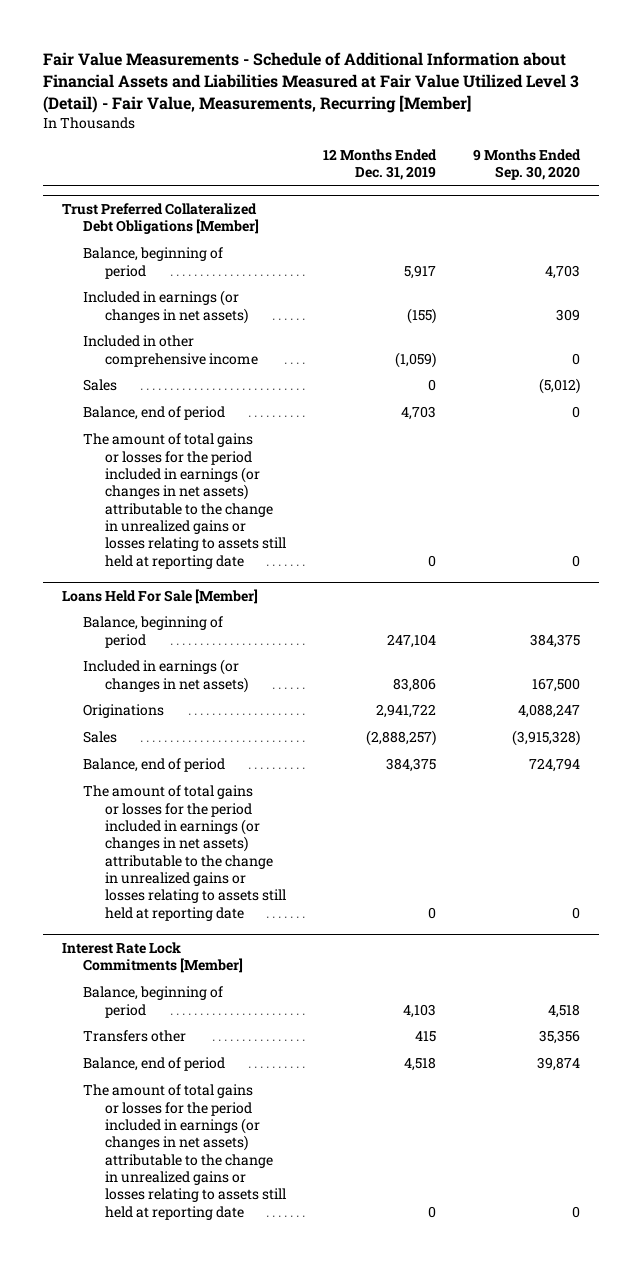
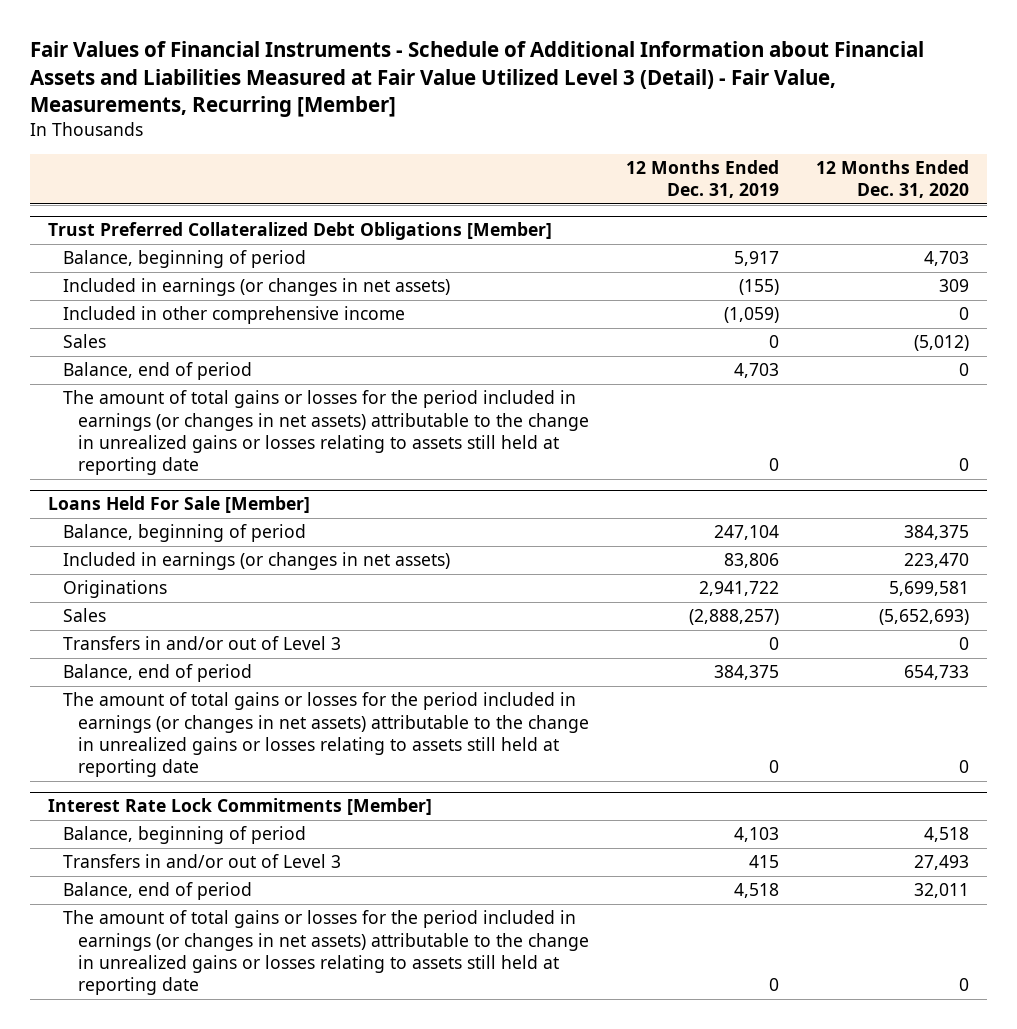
[43,51,580,113] Fair Value Measurements - Schedule of Additional Information about Financial Assets and Liabilities Measured at Fair Value Utilized Level 3 (Detail) - Fair Value, Measurements, Recurring [Member] -> [29,41,924,118] Fair Values of Financial Instruments - Schedule of Additional Information about Financial Assets and Liabilities Measured at Fair Value Utilized Level 3 (Detail) - Fair Value, Measurements, Recurring [Member]
[473,148,582,181] 9 Months Ended Sep. 30, 2020 -> none
none -> [815,160,969,199] 12 Months Ended Dec. 31, 2020
none -> [63,636,342,651] Transfers in and/or out of Level 3
[83,1030,187,1043] Transfers other -> [63,854,342,869] Transfers in and/or out of Level 3

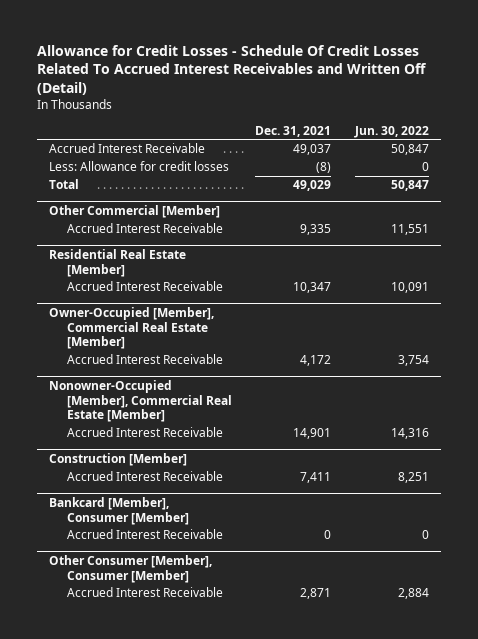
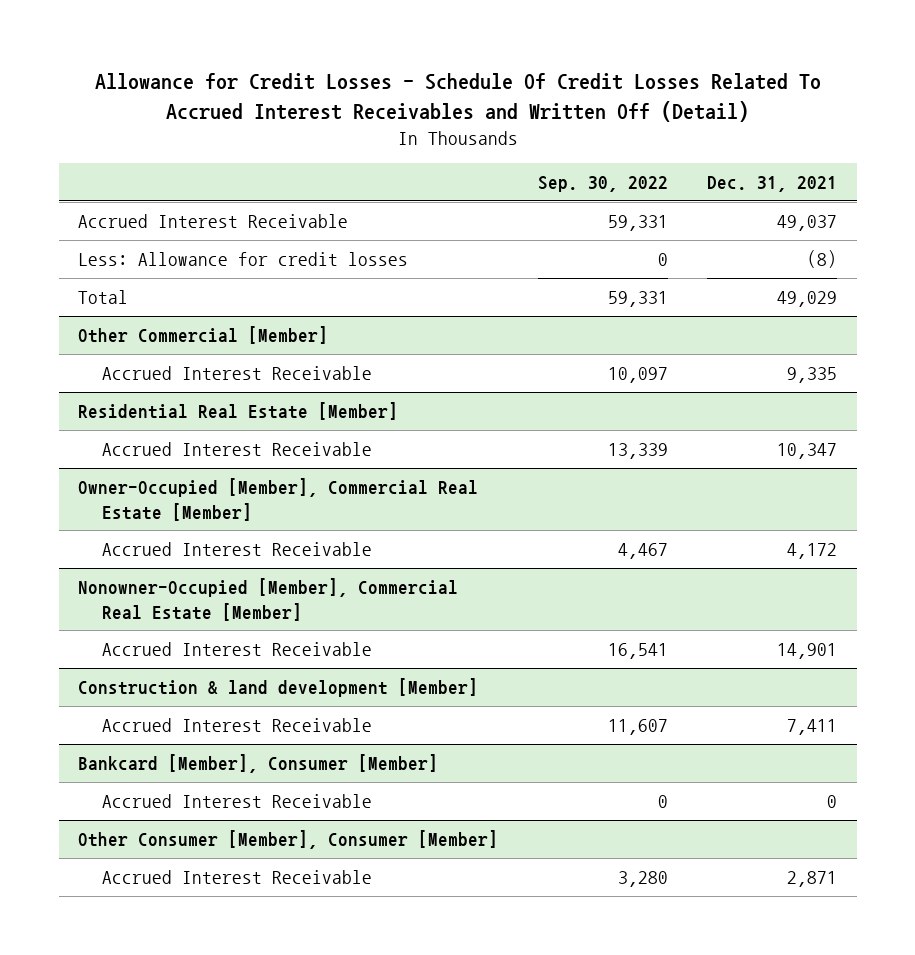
[354,125,430,138] Jun. 30, 2022 -> none
none -> [537,175,668,192] Sep. 30, 2022
[49,452,188,466] Construction [Member] -> [78,678,479,698] Construction & land development [Member]

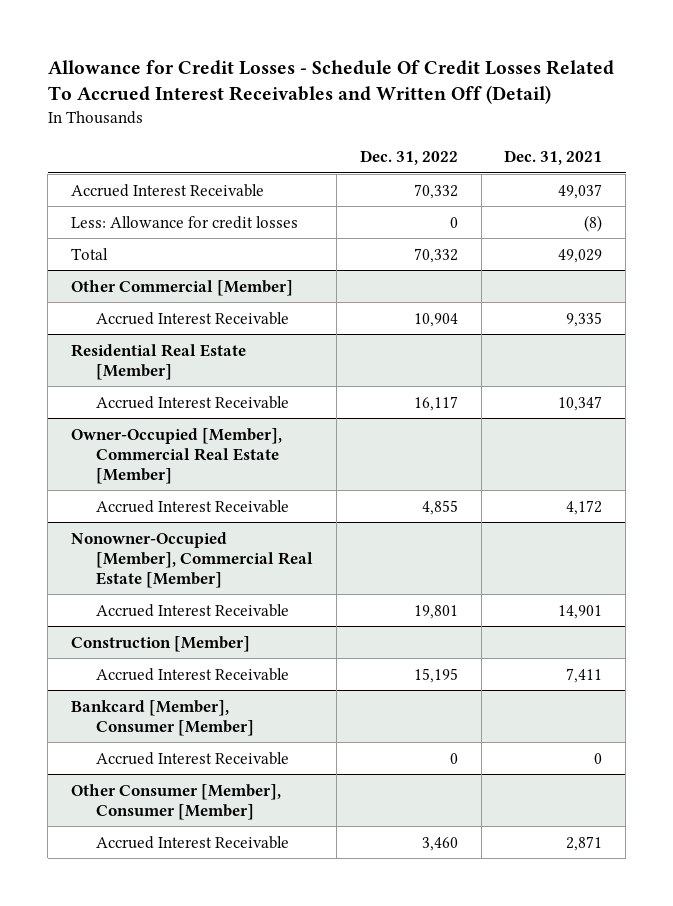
[537,175,668,192] Sep. 30, 2022 -> none
none -> [359,150,458,166] Dec. 31, 2022
[78,678,479,698] Construction & land development [Member] -> [70,635,250,652] Construction [Member]

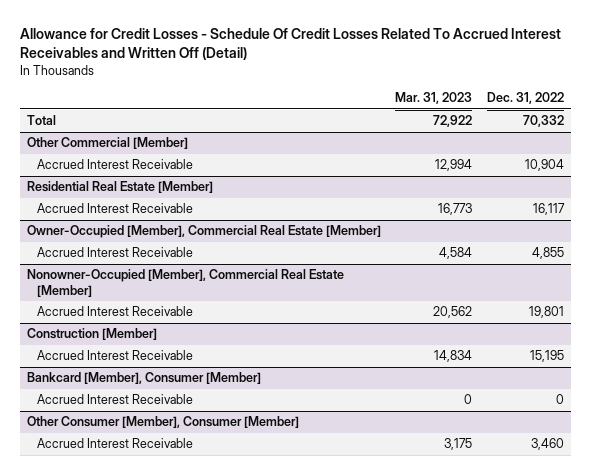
[504,150,603,166] Dec. 31, 2021 -> none
none -> [395,92,473,105] Mar. 31, 2023
[70,183,264,197] Accrued Interest Receivable -> none
[70,215,298,229] Less: Allowance for credit losses -> none

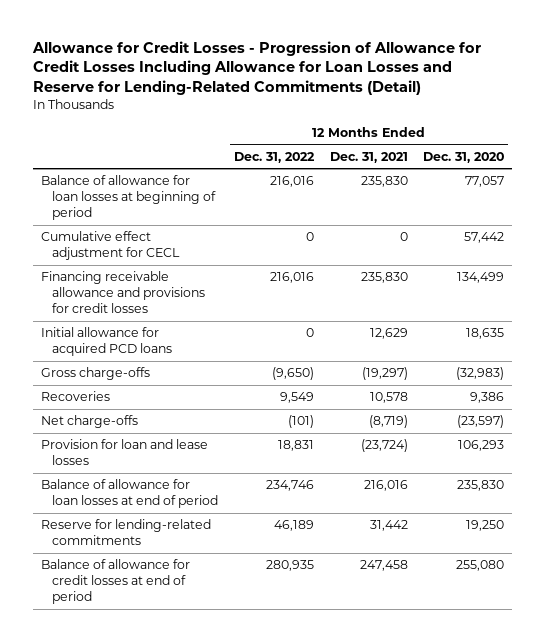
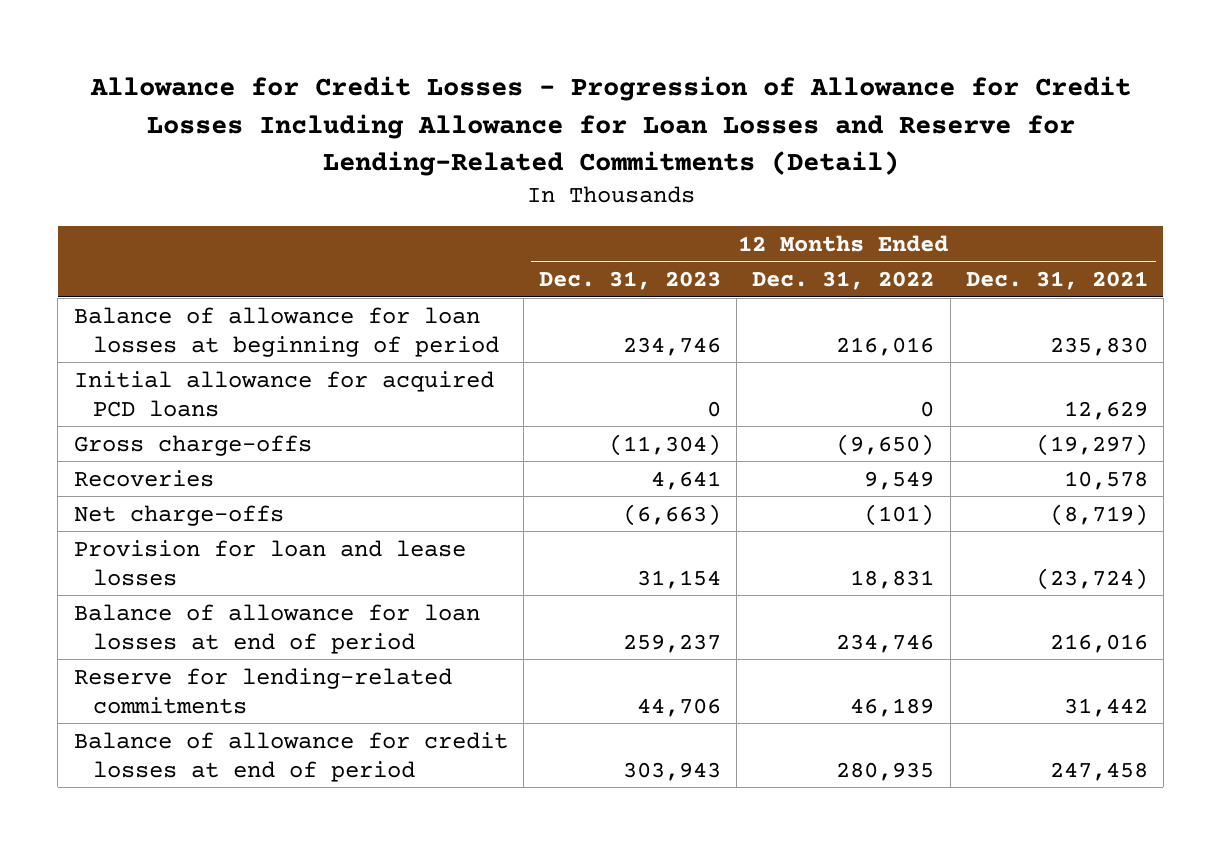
[423,151,505,163] Dec. 31, 2020 -> none
none -> [538,271,721,291] Dec. 31, 2023
[40,231,181,261] Cumulative effect adjustment for CECL -> none
[40,271,206,314] Financing receivable allowance and provisions for credit losses -> none

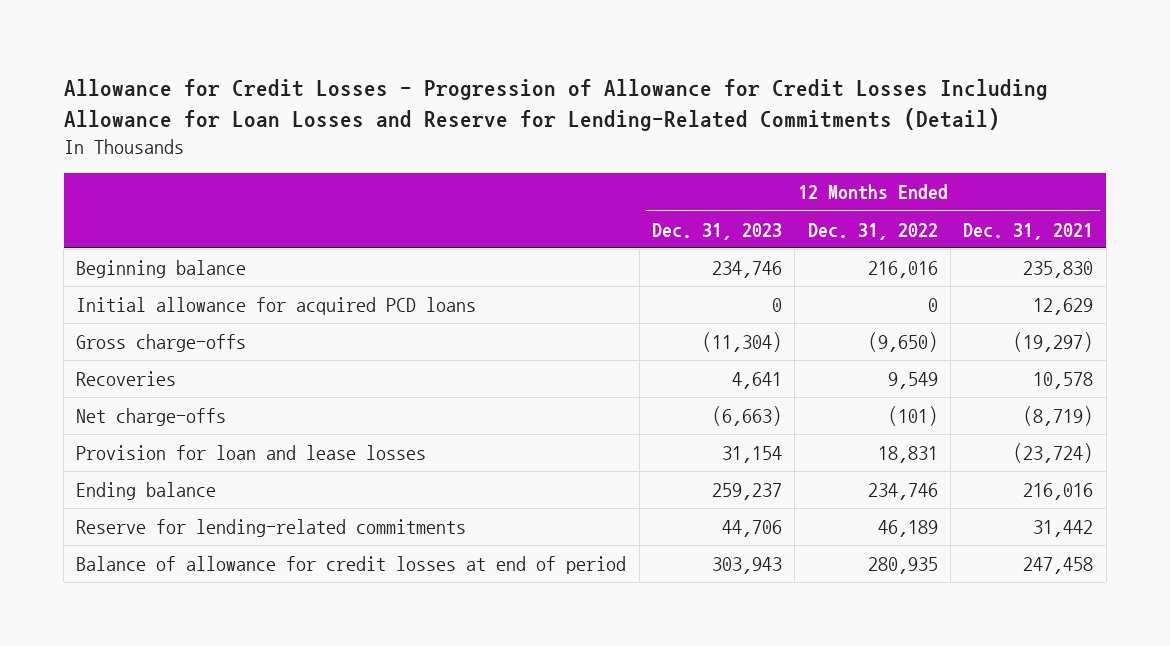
[73,306,499,357] Balance of allowance for loan losses at beginning of period -> [76,260,247,279] Beginning balance
[73,603,480,654] Balance of allowance for loan losses at end of period -> [76,482,217,501] Ending balance

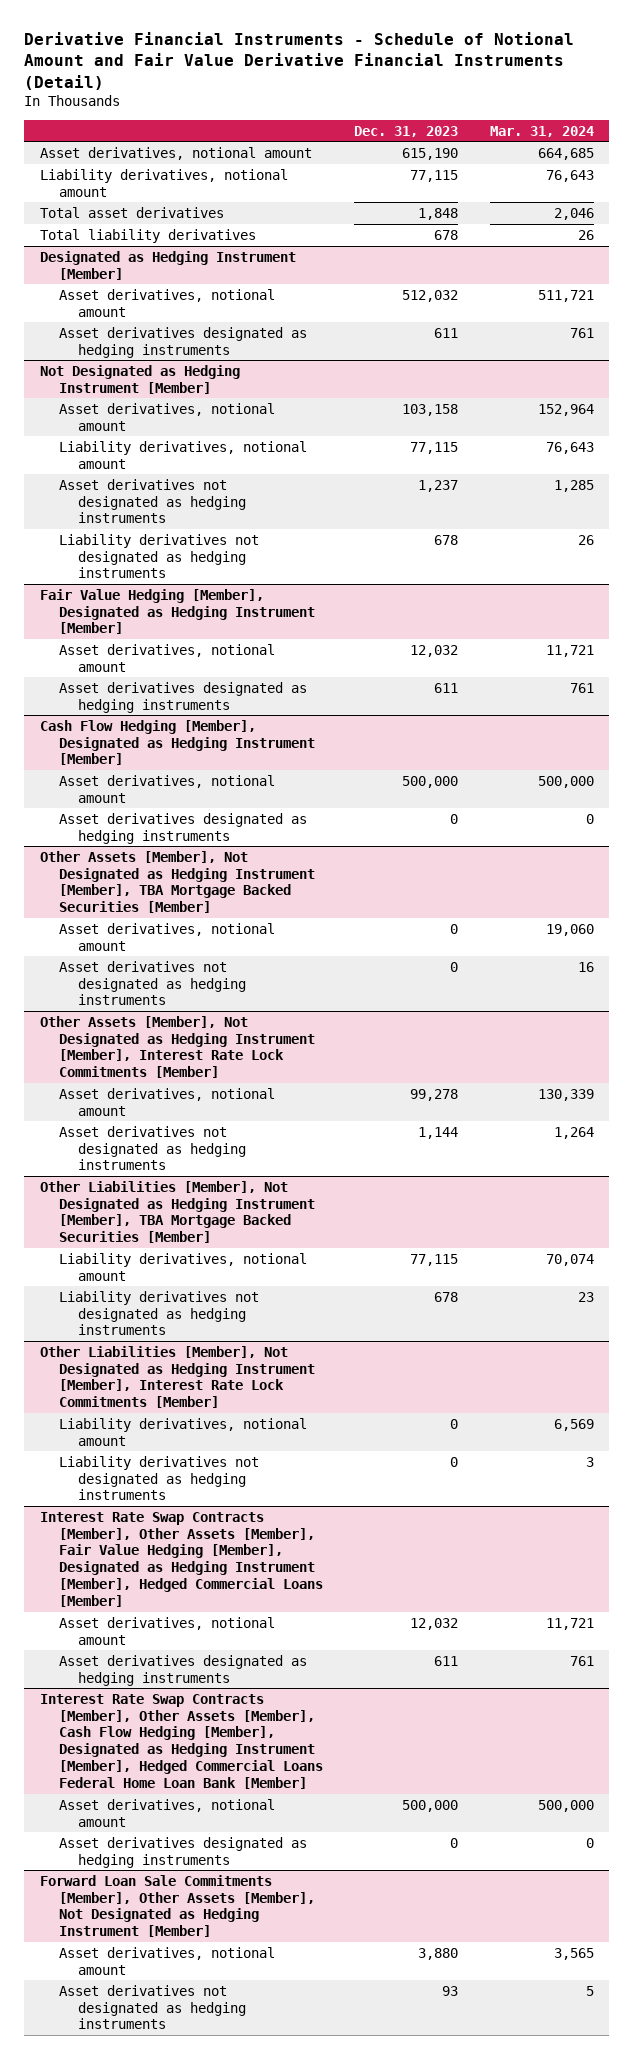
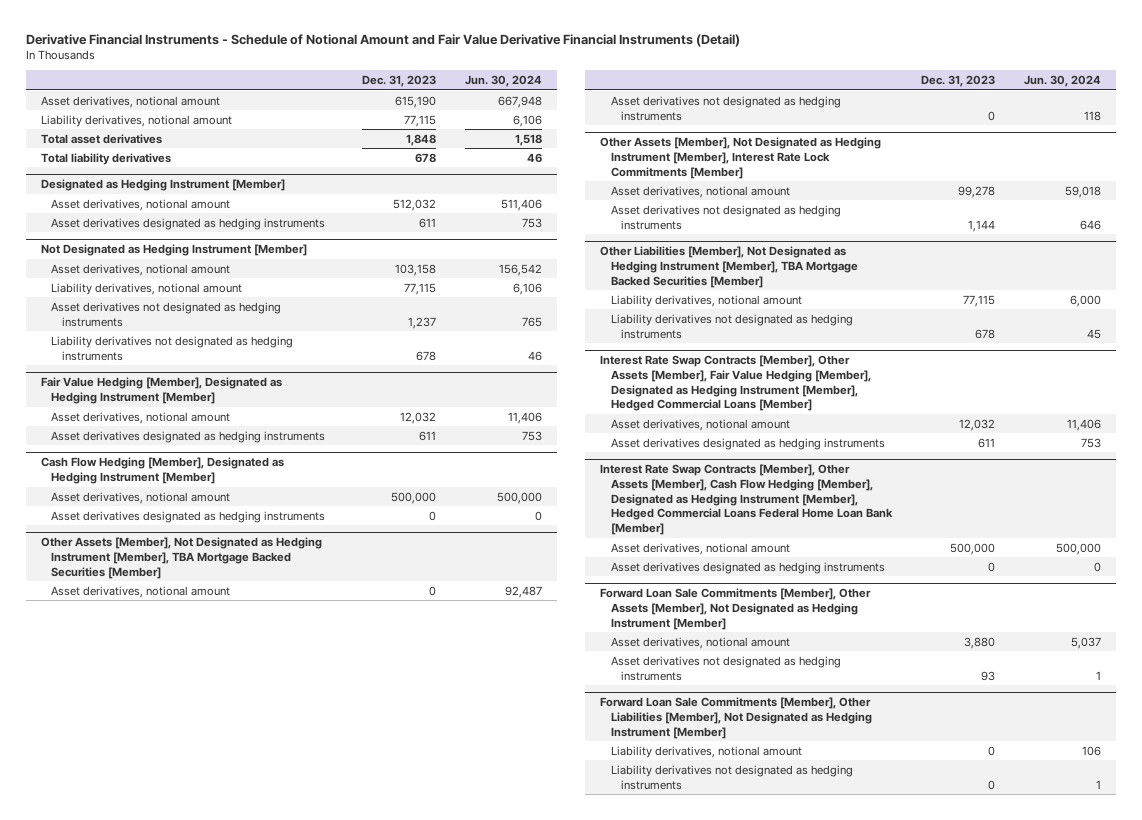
[489,125,594,137] Mar. 31, 2024 -> none
none -> [465,75,543,88] Jun. 30, 2024
[39,1345,316,1409] Other Liabilities [Member], Not Designated as Hedging Instrument [Member], Interest Rate Lock Commitments [Member] -> none
[59,1417,308,1446] Liability derivatives, notional amount -> none
[59,1455,260,1501] Liability derivatives not designated as hedging instruments -> none
none -> [600,697,872,739] Forward Loan Sale Commitments [Member], Other Liabilities [Member], Not Designated as Hedging Instrument [Member]
none -> [610,745,802,758] Liability derivatives, notional amount
none -> [610,764,853,790] Liability derivatives not designated as hedging instruments

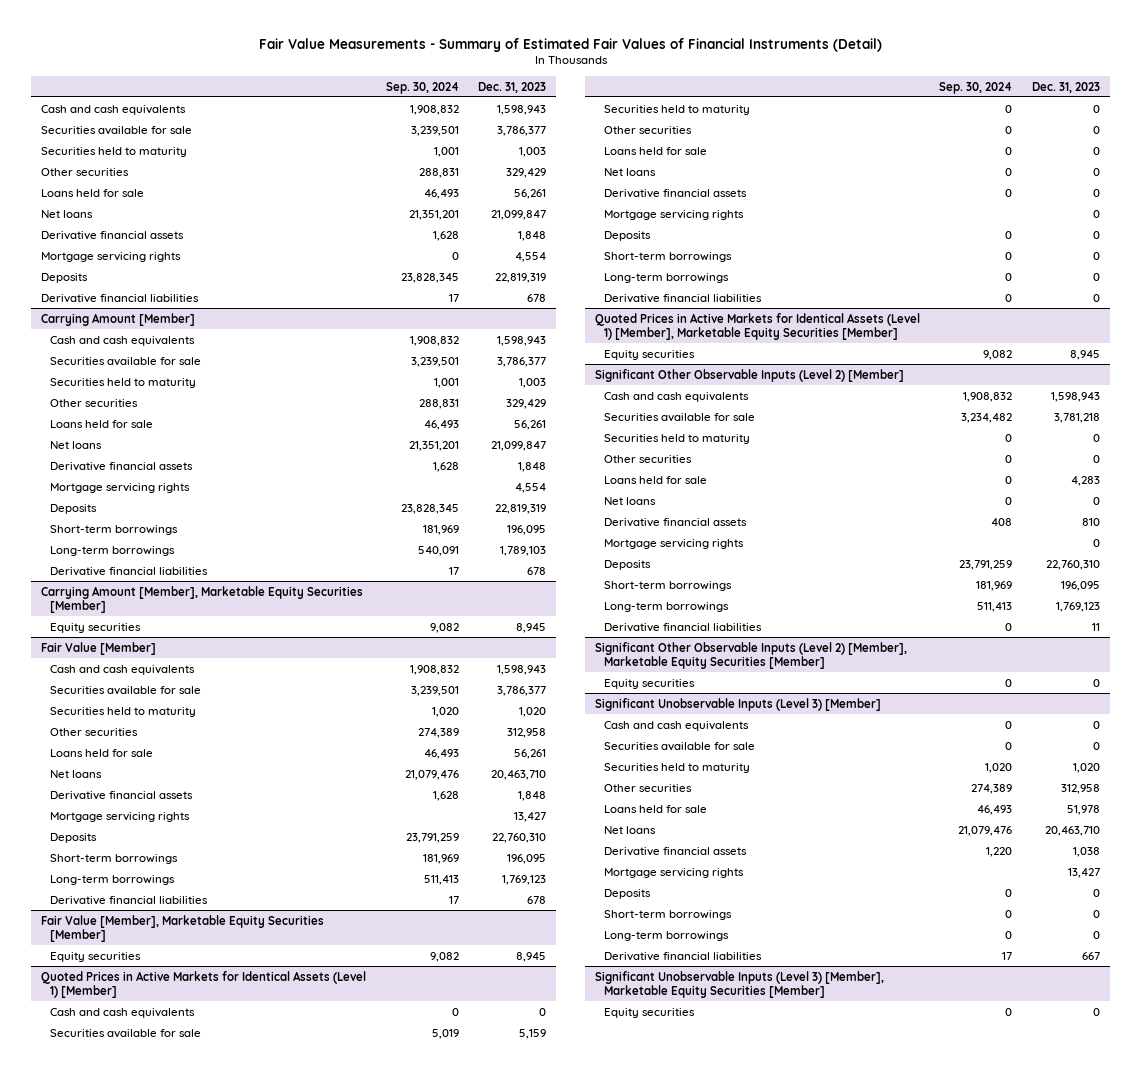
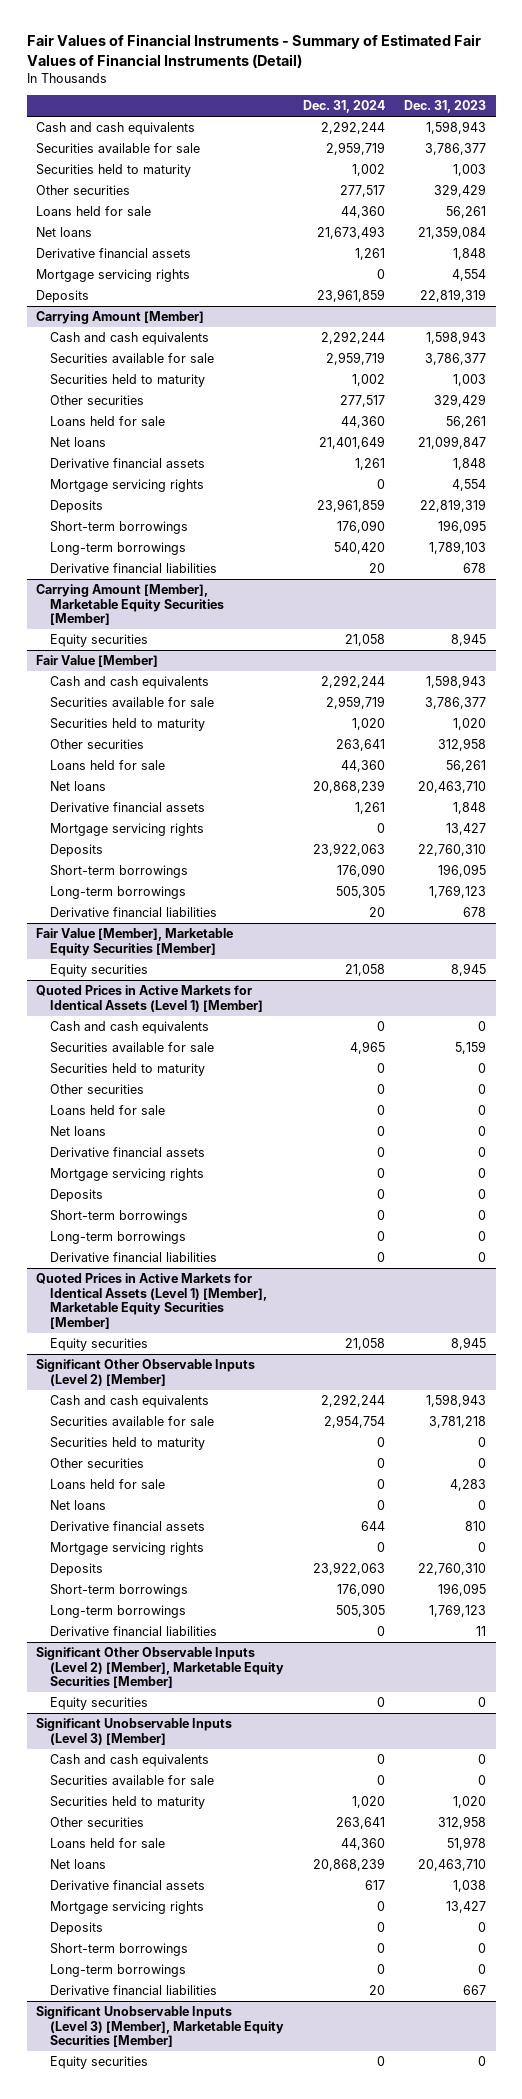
[258,37,882,52] Fair Value Measurements - Summary of Estimated Fair Values of Financial Instruments (Detail) -> [26,34,481,68] Fair Values of Financial Instruments - Summary of Estimated Fair Values of Financial Instruments (Detail)
[385,81,459,94] Sep. 30, 2024 -> none
none -> [303,100,386,114] Dec. 31, 2024
[491,209,547,220] 21,099,847 -> [418,226,487,240] 21,359,084
[40,293,199,303] Derivative financial liabilities -> none

